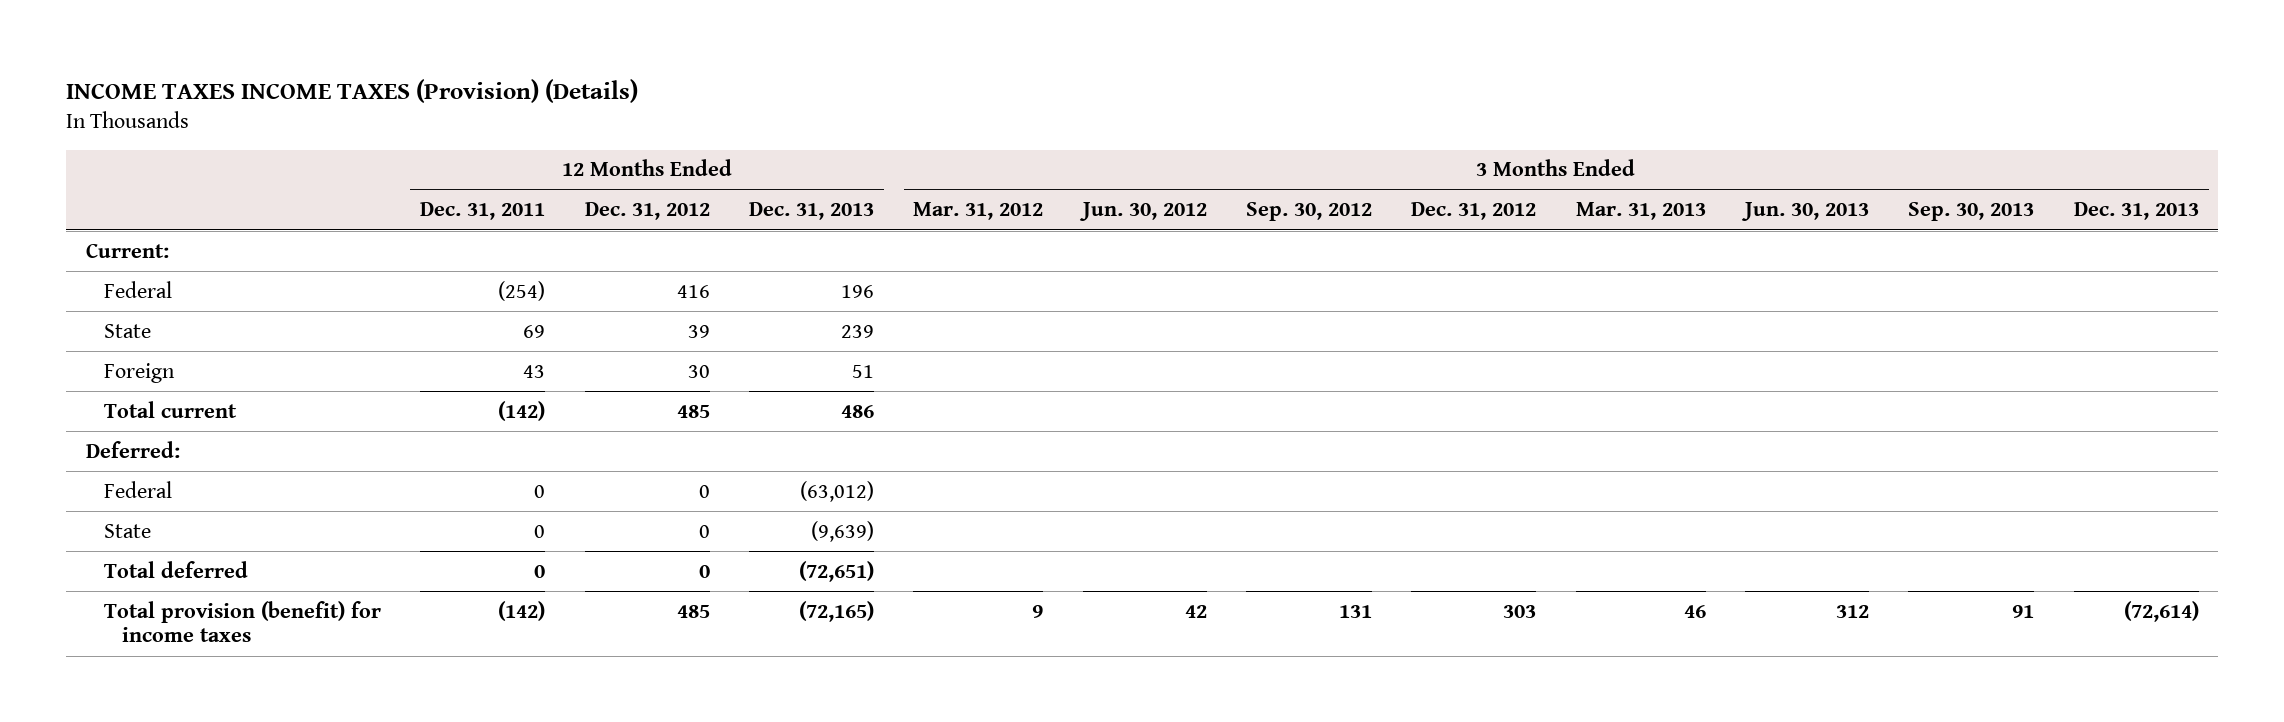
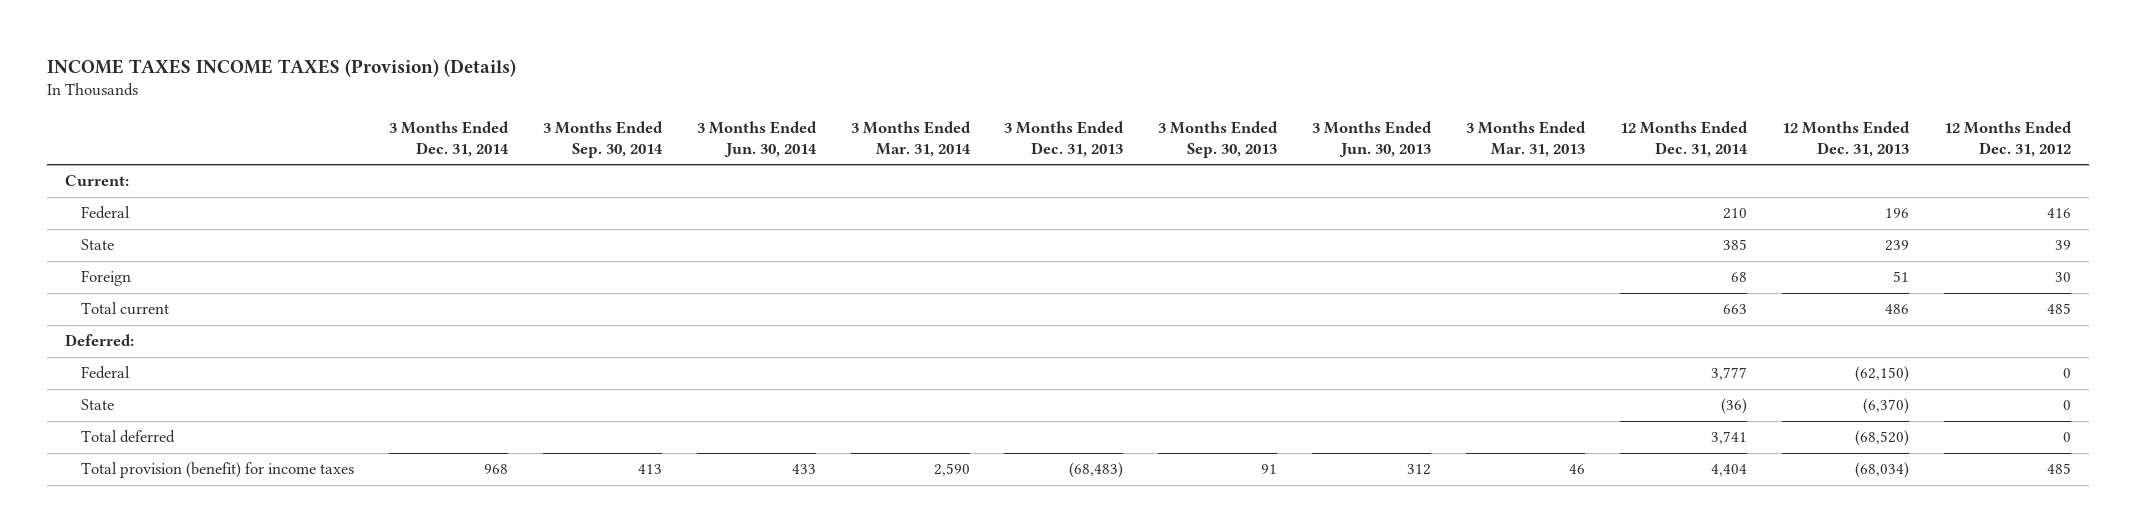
[420,202,546,221] Dec. 31, 2011 -> none
[913,202,1044,221] Mar. 31, 2012 -> none
[1078,202,1207,222] Jun. 30, 2012 -> none
[1246,202,1373,222] Sep. 30, 2012 -> none
[1411,202,1537,221] Dec. 31, 2012 -> none
none -> [388,120,509,157] 3 Months Ended Dec. 31, 2014
none -> [542,120,663,158] 3 Months Ended Sep. 30, 2014
none -> [696,120,817,157] 3 Months Ended Jun. 30, 2014
none -> [850,120,971,157] 3 Months Ended Mar. 31, 2014
none -> [1620,120,1749,157] 12 Months Ended Dec. 31, 2014
[800,480,875,502] (63,012) -> [1855,366,1910,383] (62,150)
[811,520,875,542] (9,639) -> [1863,398,1910,415] (6,370)
[799,560,875,582] (72,651) -> [1855,430,1910,447] (68,520)
[799,600,875,622] (72,165) -> [1855,462,1910,479] (68,034)
[2123,600,2199,622] (72,614) -> [1069,462,1124,479] (68,483)

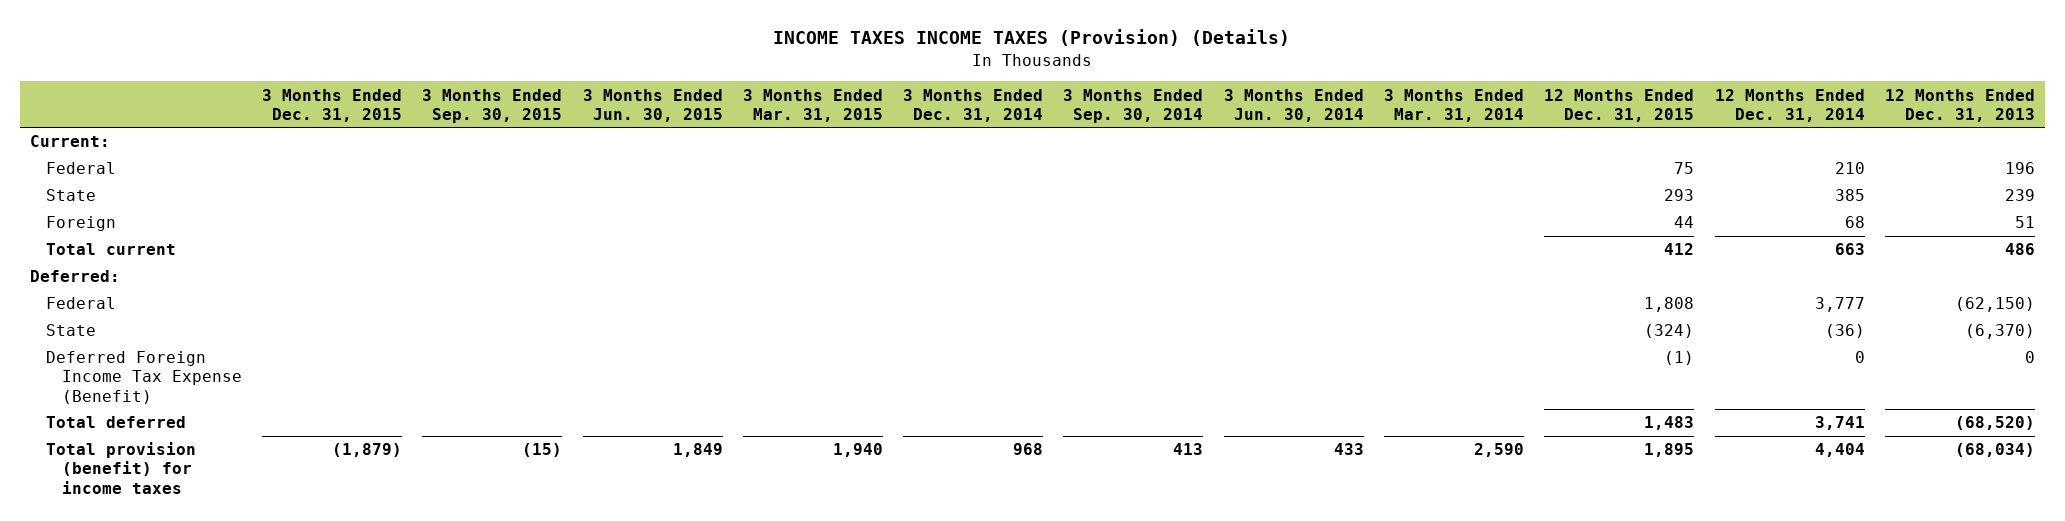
[1004,120,1125,157] 3 Months Ended Dec. 31, 2013 -> none
[1158,120,1279,158] 3 Months Ended Sep. 30, 2013 -> none
[1312,120,1433,157] 3 Months Ended Jun. 30, 2013 -> none
[1466,120,1587,157] 3 Months Ended Mar. 31, 2013 -> none
[1944,120,2073,157] 12 Months Ended Dec. 31, 2012 -> none
none -> [262,88,403,122] 3 Months Ended Dec. 31, 2015
none -> [422,88,563,123] 3 Months Ended Sep. 30, 2015
none -> [582,88,723,122] 3 Months Ended Jun. 30, 2015
none -> [742,88,883,122] 3 Months Ended Mar. 31, 2015
none -> [1544,88,1695,122] 12 Months Ended Dec. 31, 2015
none -> [45,351,242,404] Deferred Foreign Income Tax Expense (Benefit)

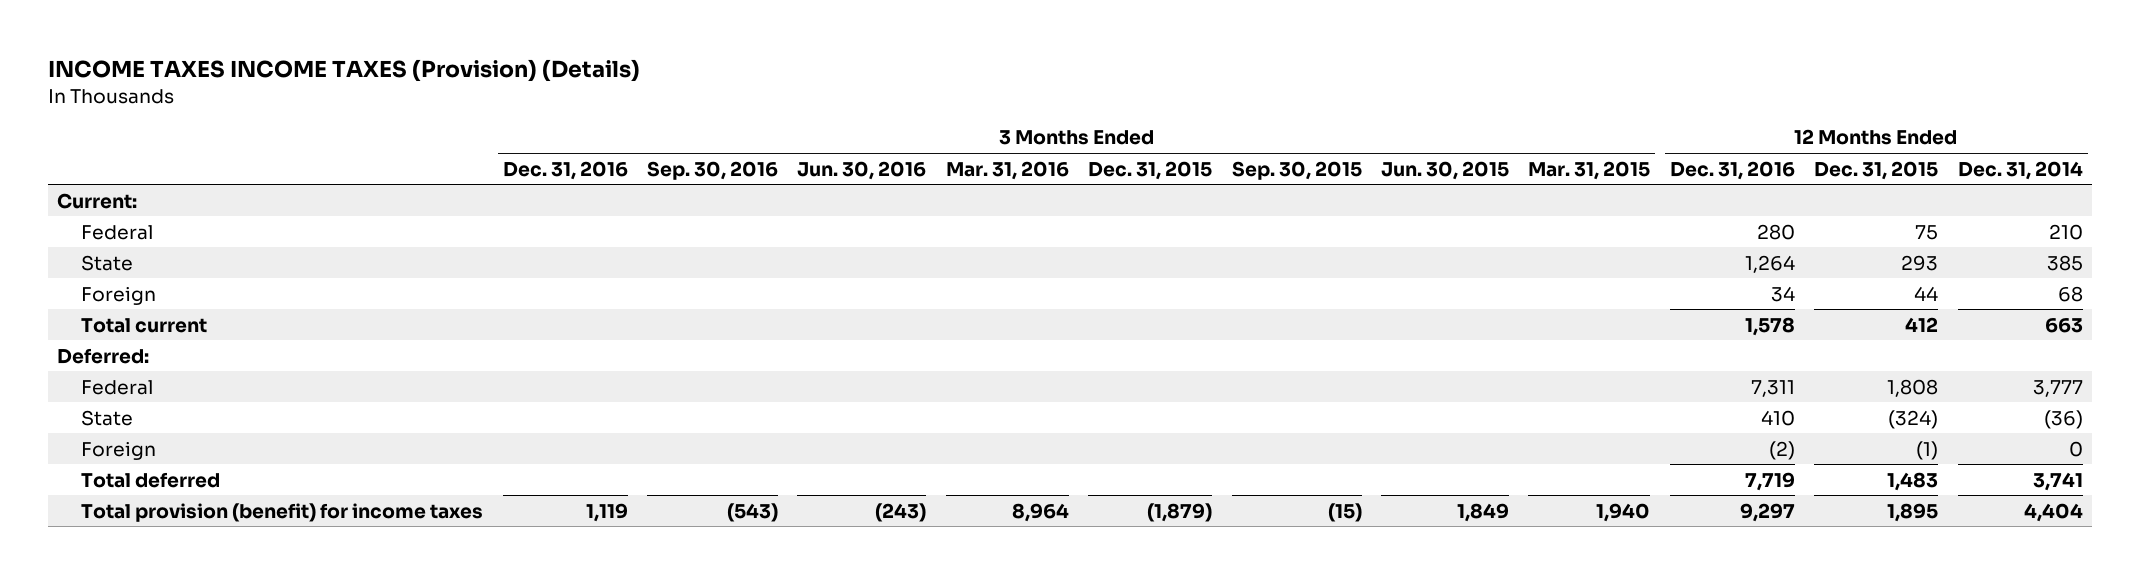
[903,88,1044,122] 3 Months Ended Dec. 31, 2014 -> none
[1063,88,1204,123] 3 Months Ended Sep. 30, 2014 -> none
[1223,88,1364,122] 3 Months Ended Jun. 30, 2014 -> none
[1383,88,1524,122] 3 Months Ended Mar. 31, 2014 -> none
[1884,88,2035,122] 12 Months Ended Dec. 31, 2013 -> none
none -> [502,160,628,180] Dec. 31, 2016
none -> [647,160,779,180] Sep. 30, 2016
none -> [797,160,927,180] Jun. 30, 2016
none -> [945,160,1069,180] Mar. 31, 2016
none -> [1669,160,1795,180] Dec. 31, 2016
[45,351,242,404] Deferred Foreign Income Tax Expense (Benefit) -> [81,440,157,460] Foreign

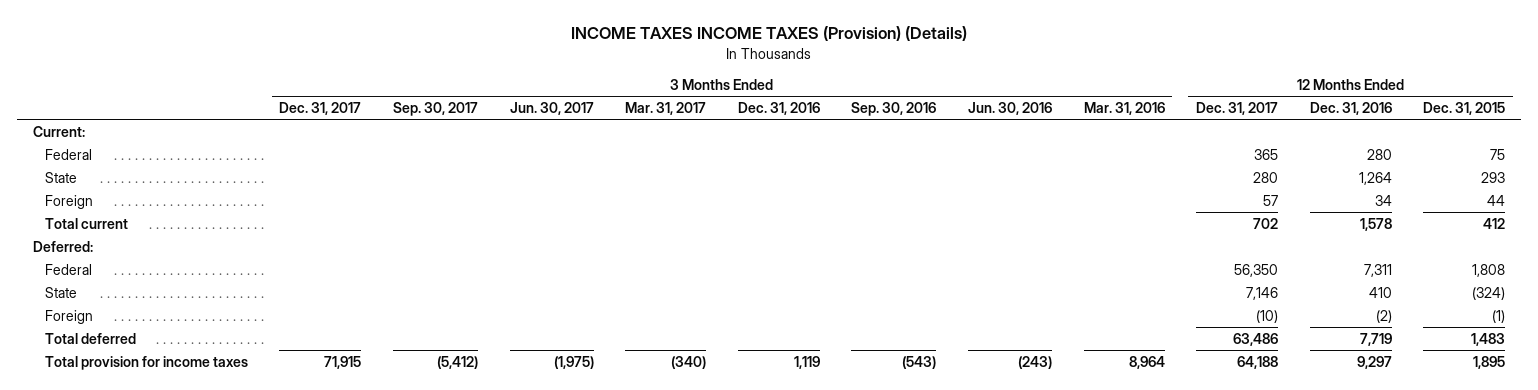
[1088,160,1213,180] Dec. 31, 2015 -> none
[1231,160,1362,180] Sep. 30, 2015 -> none
[1381,160,1510,180] Jun. 30, 2015 -> none
[1528,160,1651,180] Mar. 31, 2015 -> none
[1957,160,2083,180] Dec. 31, 2014 -> none
none -> [279,101,362,115] Dec. 31, 2017
none -> [393,101,479,116] Sep. 30, 2017
none -> [509,101,594,115] Jun. 30, 2017
none -> [625,101,707,115] Mar. 31, 2017
none -> [1196,101,1279,115] Dec. 31, 2017
[81,502,484,522] Total provision (benefit) for income taxes -> [44,355,248,370] Total provision for income taxes

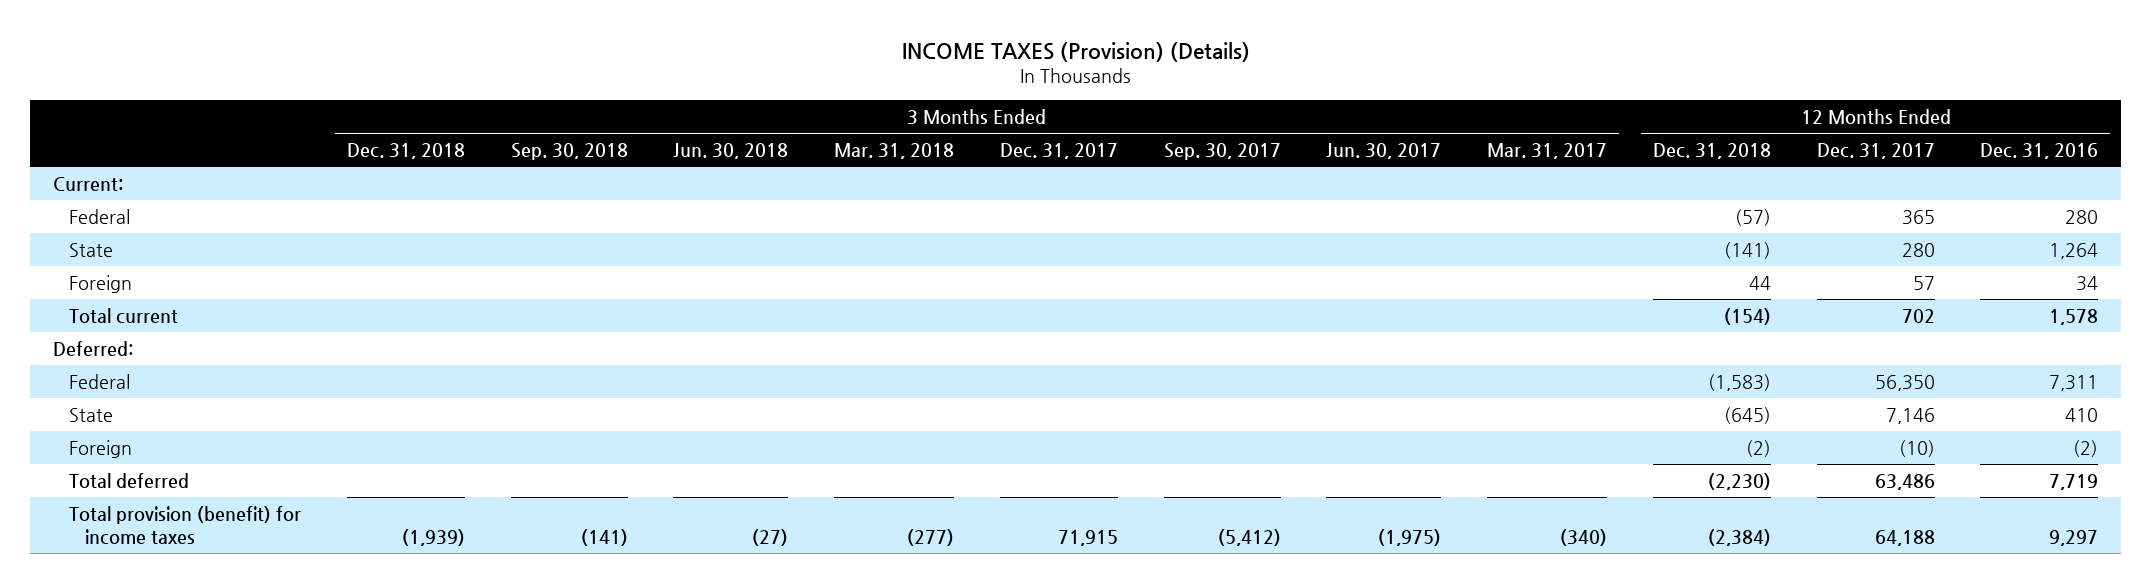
[571,26,968,42] INCOME TAXES INCOME TAXES (Provision) (Details) -> [901,42,1250,63] INCOME TAXES (Provision) (Details)
[737,101,820,115] Dec. 31, 2016 -> none
[851,101,937,116] Sep. 30, 2016 -> none
[967,101,1052,115] Jun. 30, 2016 -> none
[1083,101,1165,115] Mar. 31, 2016 -> none
[1423,101,1506,115] Dec. 31, 2015 -> none
none -> [346,143,465,160] Dec. 31, 2018
none -> [510,143,628,161] Sep. 30, 2018
none -> [673,143,789,160] Jun. 30, 2018
none -> [834,143,955,160] Mar. 31, 2018
none -> [1652,143,1771,160] Dec. 31, 2018
[44,355,248,370] Total provision for income taxes -> [69,505,302,546] Total provision (benefit) for income taxes

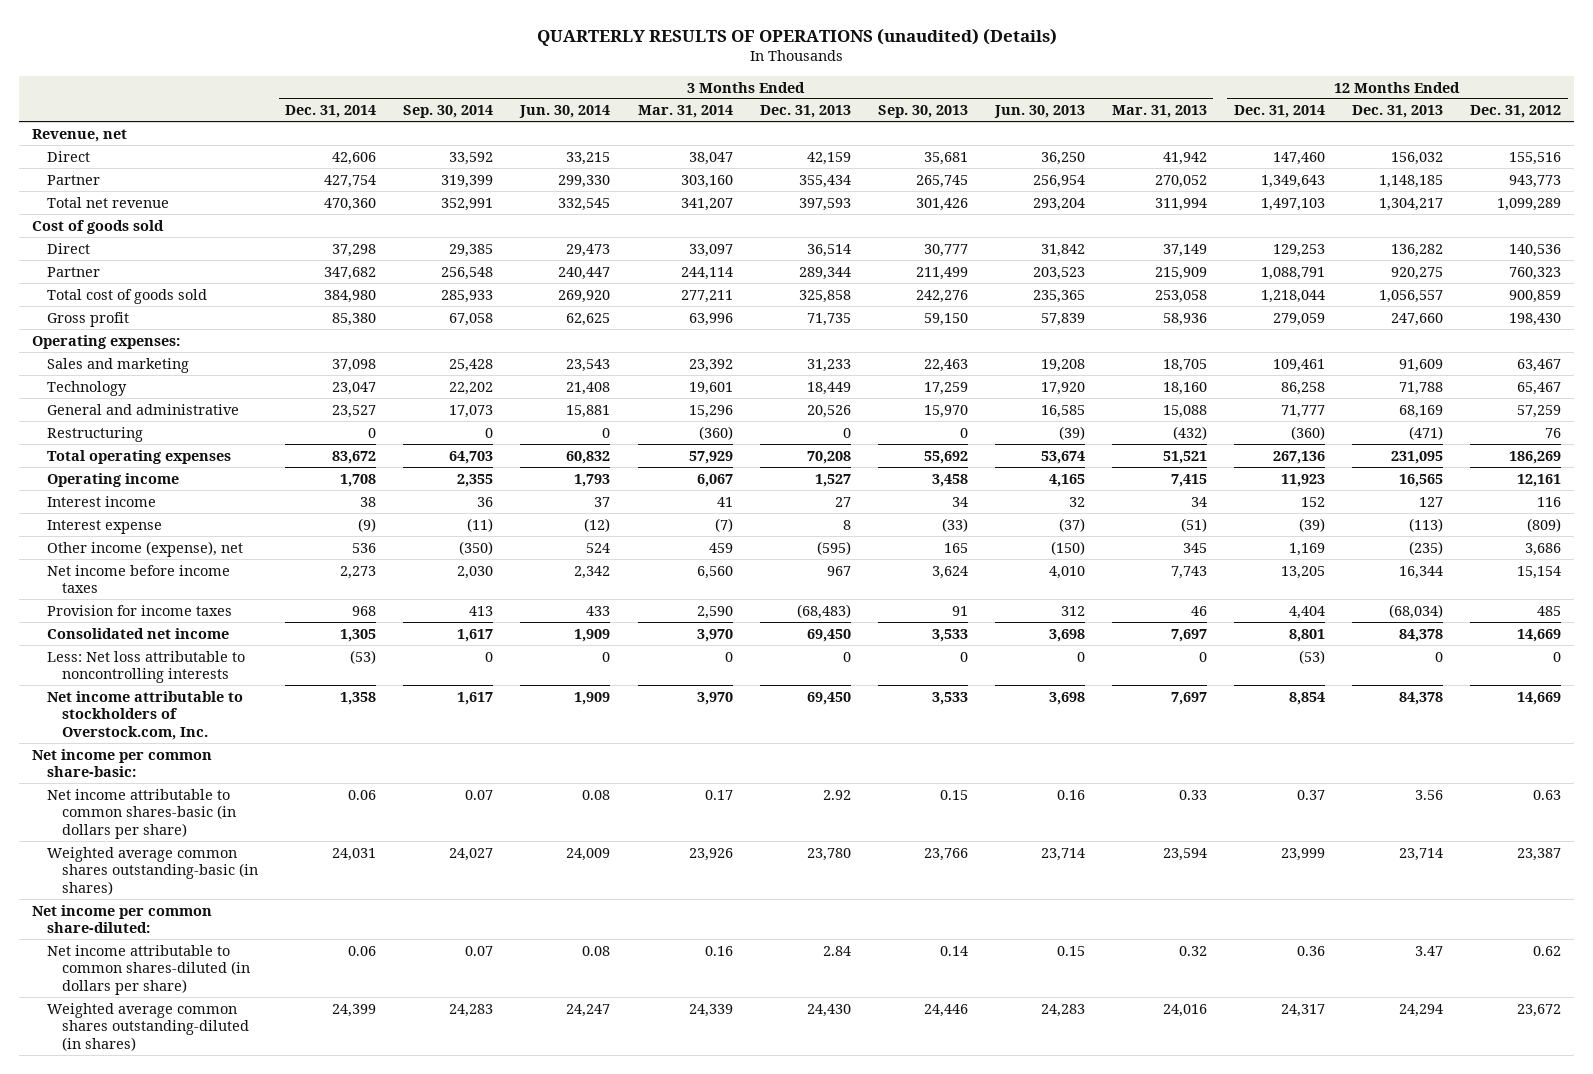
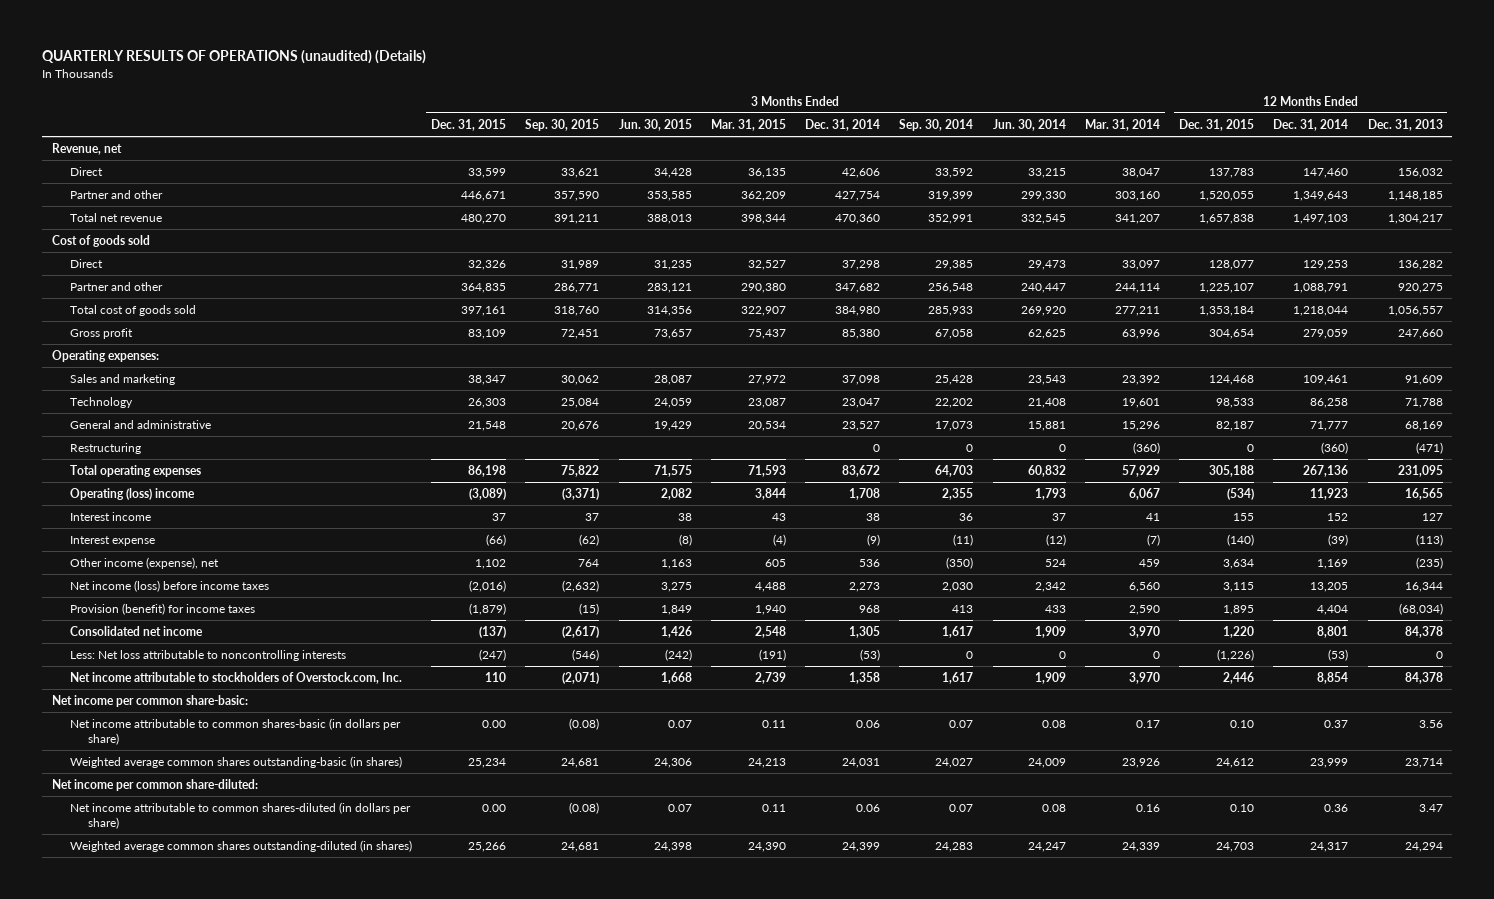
[759,105,851,119] Dec. 31, 2013 -> none
[877,105,968,119] Sep. 30, 2013 -> none
[993,105,1085,119] Jun. 30, 2013 -> none
[1111,105,1207,119] Mar. 31, 2013 -> none
[1469,105,1561,119] Dec. 31, 2012 -> none
none -> [431,118,507,131] Dec. 31, 2015
none -> [525,118,600,131] Sep. 30, 2015
none -> [618,118,692,131] Jun. 30, 2015
none -> [710,118,786,131] Mar. 31, 2015
none -> [1179,118,1255,131] Dec. 31, 2015
[47,174,101,185] Partner -> [69,189,163,199] Partner and other
[47,266,101,277] Partner -> [69,281,163,291] Partner and other
[47,472,180,487] Operating income -> [69,487,195,500] Operating (loss) income
[47,564,231,594] Net income before income taxes -> [69,579,269,592] Net income (loss) before income taxes
[47,604,233,616] Provision for income taxes -> [69,602,255,615] Provision (benefit) for income taxes

